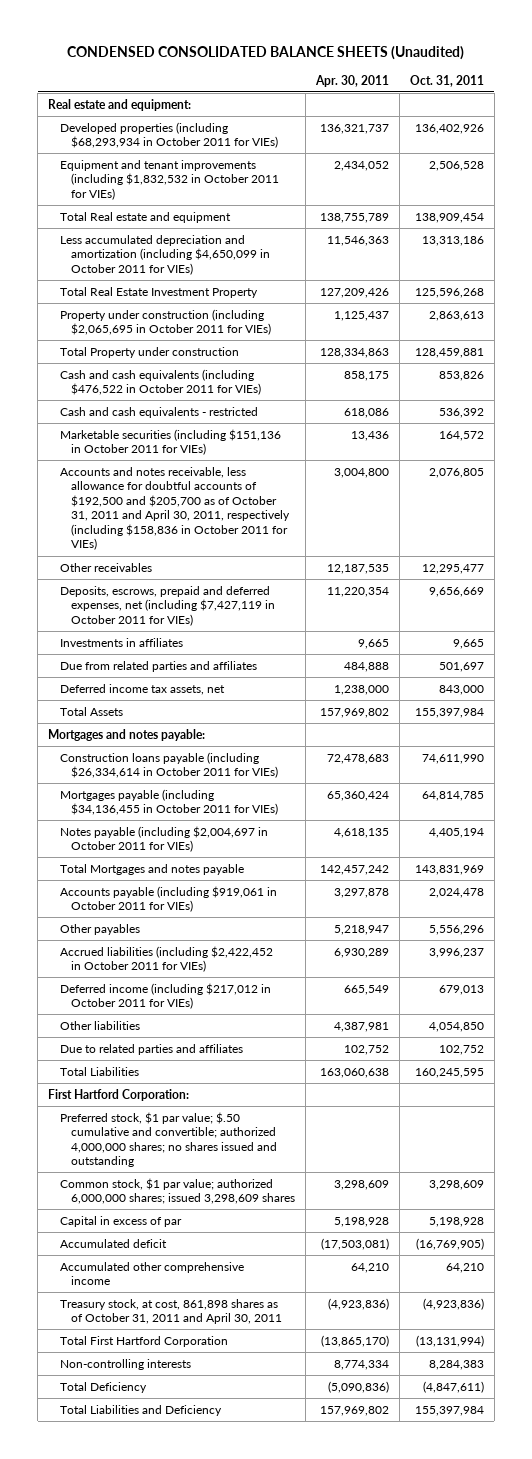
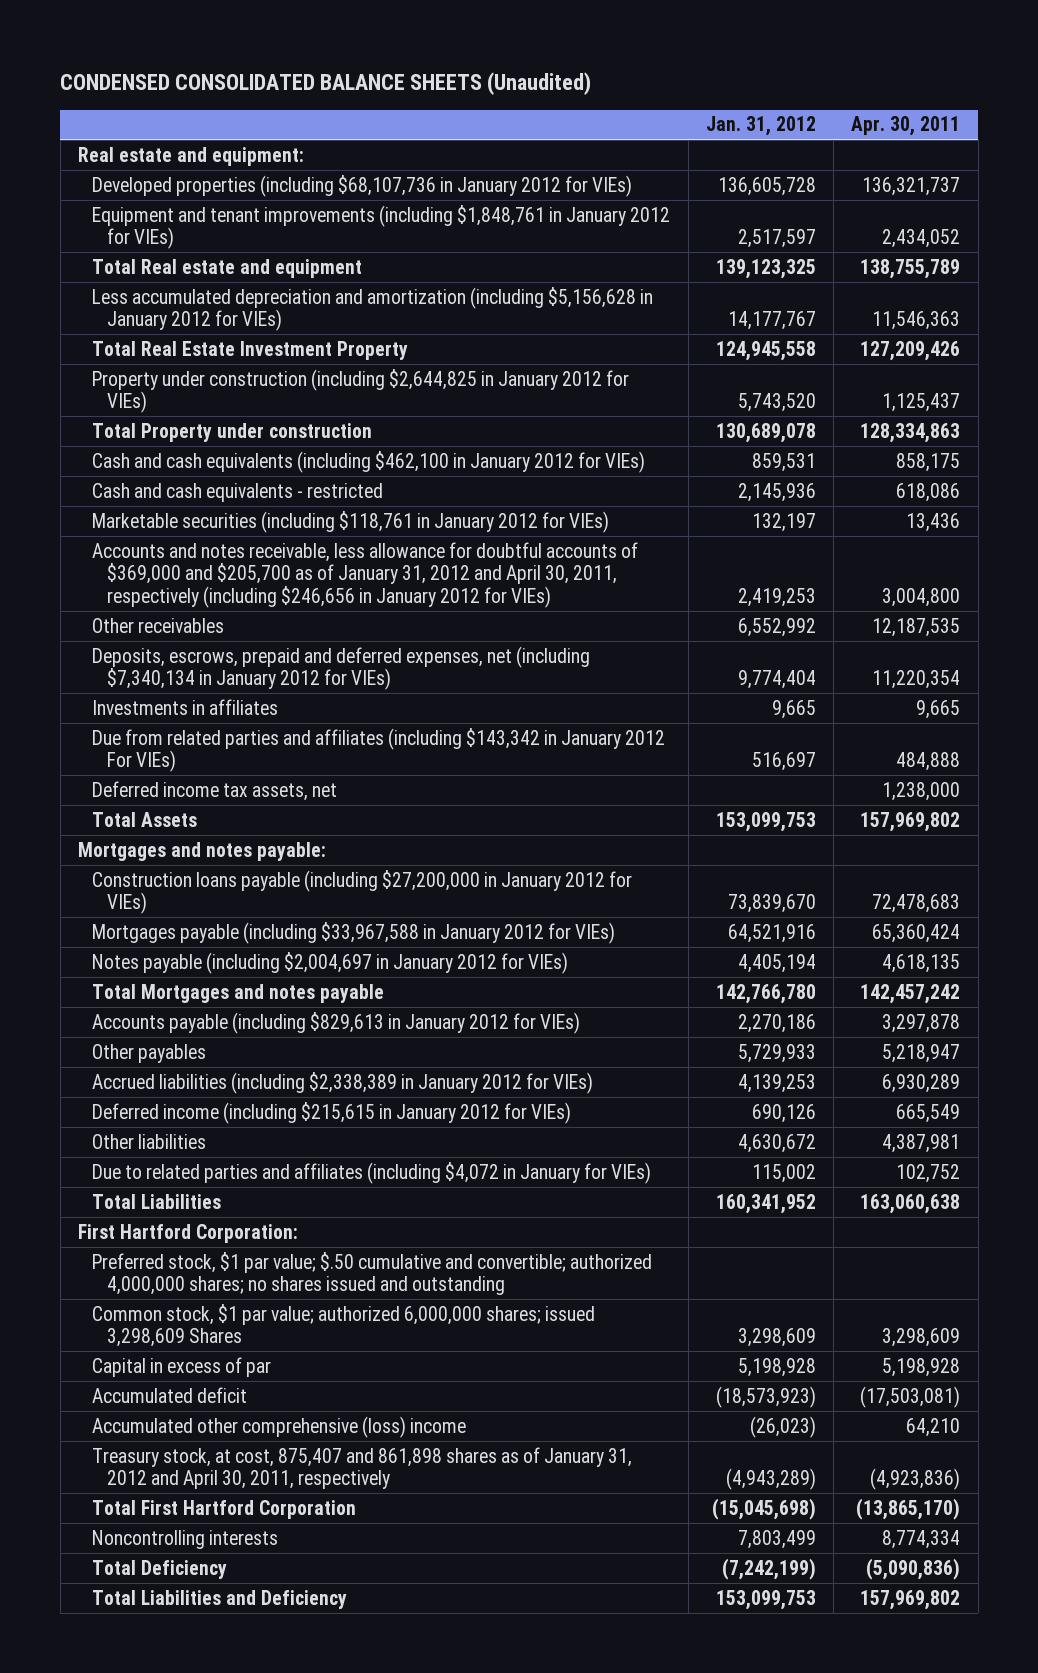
[409,74,484,87] Oct. 31, 2011 -> none
none -> [705,116,816,137] Jan. 31, 2012
[59,121,279,149] Developed properties (including $68,293,934 in October 2011 for VIEs) -> [92,174,633,197] Developed properties (including $68,107,736 in January 2012 for VIEs)
[59,159,280,200] Equipment and tenant improvements (including $1,832,532 in October 2011 for VIEs) -> [92,204,671,250] Equipment and tenant improvements (including $1,848,761 in January 2012 for VIEs)
[59,234,271,275] Less accumulated depreciation and amortization (including $4,650,099 in October 2011 for VIEs) -> [92,286,654,332] Less accumulated depreciation and amortization (including $5,156,628 in January 2012 for VIEs)
[59,308,272,336] Property under construction (including $2,065,695 in October 2011 for VIEs) -> [92,368,630,414] Property under construction (including $2,644,825 in January 2012 for VIEs)
[59,368,262,396] Cash and cash equivalents (including $476,522 in October 2011 for VIEs) -> [92,450,646,473] Cash and cash equivalents (including $462,100 in January 2012 for VIEs)
[59,428,281,456] Marketable securities (including $151,136 in October 2011 for VIEs) -> [92,510,610,533] Marketable securities (including $118,761 in January 2012 for VIEs)
[59,466,291,551] Accounts and notes receivable, less allowance for doubtful accounts of $192,500 and $205,700 as of October 31, 2011 and April 30, 2011, respectively (including $158,836 in October 2011 for VIEs) -> [92,541,639,609] Accounts and notes receivable, less allowance for doubtful accounts of $369,000 and $205,700 as of January 31, 2012 and April 30, 2011, respectively (including $246,656 in January 2012 for VIEs)
[59,585,276,626] Deposits, escrows, prepaid and deferred expenses, net (including $7,427,119 in October 2011 for VIEs) -> [92,645,591,691] Deposits, escrows, prepaid and deferred expenses, net (including $7,340,134 in January 2012 for VIEs)
[59,660,257,672] Due from related parties and affiliates -> [92,727,666,773] Due from related parties and affiliates (including $143,342 in January 2012 For VIEs)
[59,751,279,779] Construction loans payable (including $26,334,614 in October 2011 for VIEs) -> [92,869,633,915] Construction loans payable (including $27,200,000 in January 2012 for VIEs)
[59,788,279,816] Mortgages payable (including $34,136,455 in October 2011 for VIEs) -> [92,921,616,944] Mortgages payable (including $33,967,588 in January 2012 for VIEs)
[59,825,268,853] Notes payable (including $2,004,697 in October 2011 for VIEs) -> [92,951,569,974] Notes payable (including $2,004,697 in January 2012 for VIEs)
[59,885,277,913] Accounts payable (including $919,061 in October 2011 for VIEs) -> [92,1011,581,1034] Accounts payable (including $829,613 in January 2012 for VIEs)
[59,945,273,973] Accrued liabilities (including $2,422,452 in October 2011 for VIEs) -> [92,1071,594,1094] Accrued liabilities (including $2,338,389 in January 2012 for VIEs)
[59,982,271,1010] Deferred income (including $217,012 in October 2011 for VIEs) -> [92,1101,572,1124] Deferred income (including $215,615 in January 2012 for VIEs)
[59,1043,243,1055] Due to related parties and affiliates -> [92,1161,652,1184] Due to related parties and affiliates (including $4,072 in January for VIEs)
[59,1177,296,1205] Common stock, $1 par value; authorized 6,000,000 shares; issued 3,298,609 shares -> [92,1303,596,1348] Common stock, $1 par value; authorized 6,000,000 shares; issued 3,298,609 Shares
[59,1261,244,1286] Accumulated other comprehensive income -> [92,1415,467,1438] Accumulated other comprehensive (loss) income
[59,1298,283,1325] Treasury stock, at cost, 861,898 shares as of October 31, 2011 and April 30, 2011 -> [92,1446,633,1490] Treasury stock, at cost, 875,407 and 861,898 shares as of January 31, 2012 and April 30, 2011, respectively
[59,1358,191,1370] Non-controlling interests -> [92,1529,279,1549] Noncontrolling interests

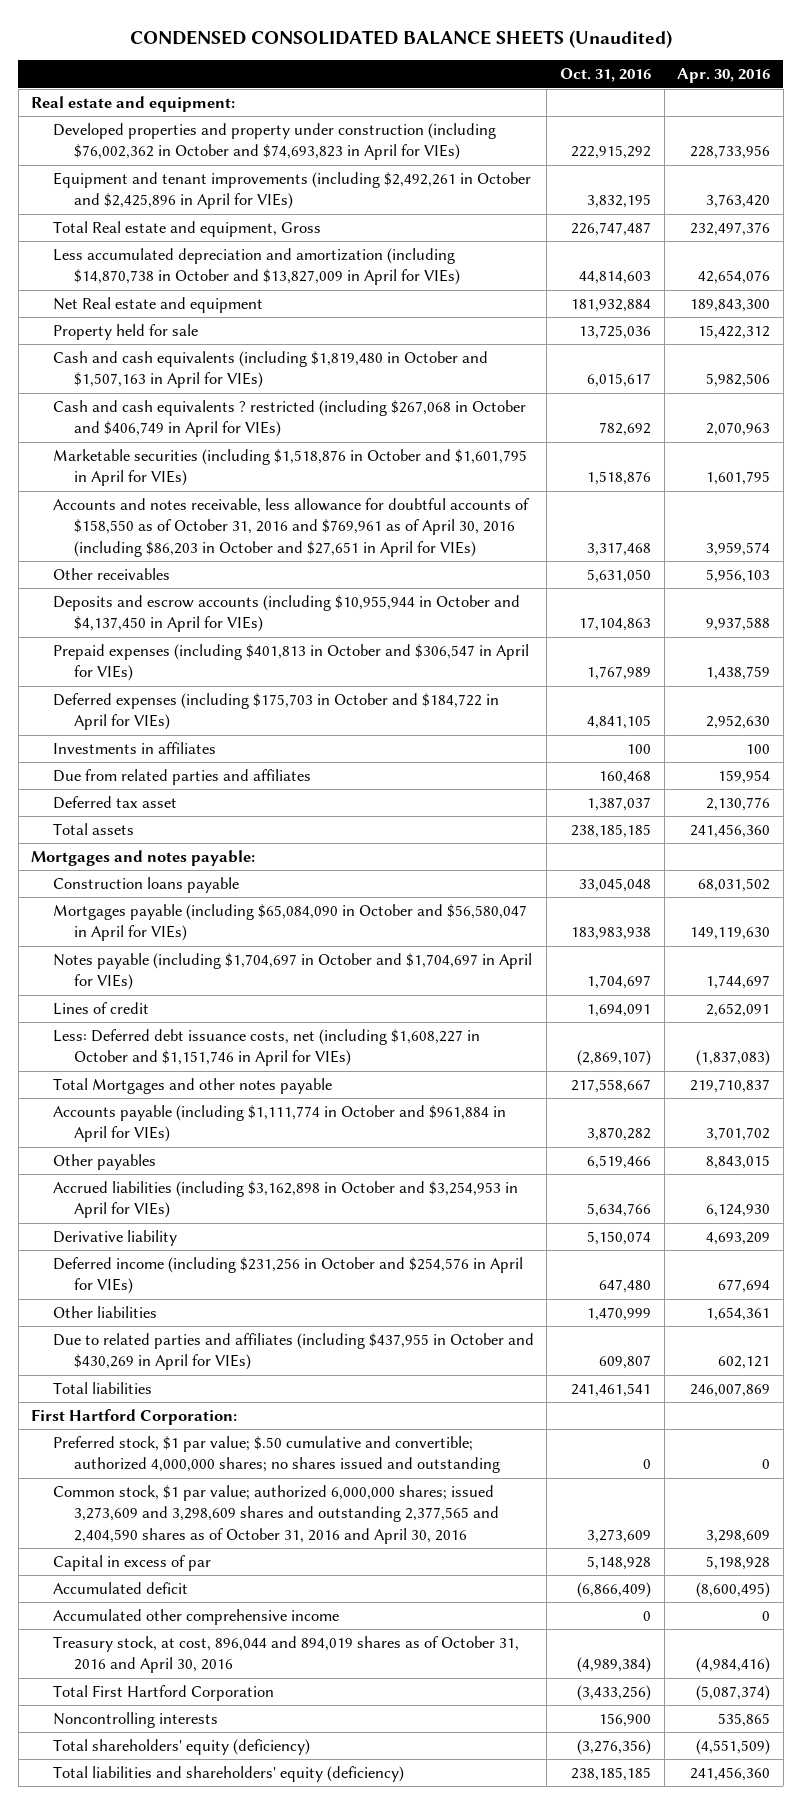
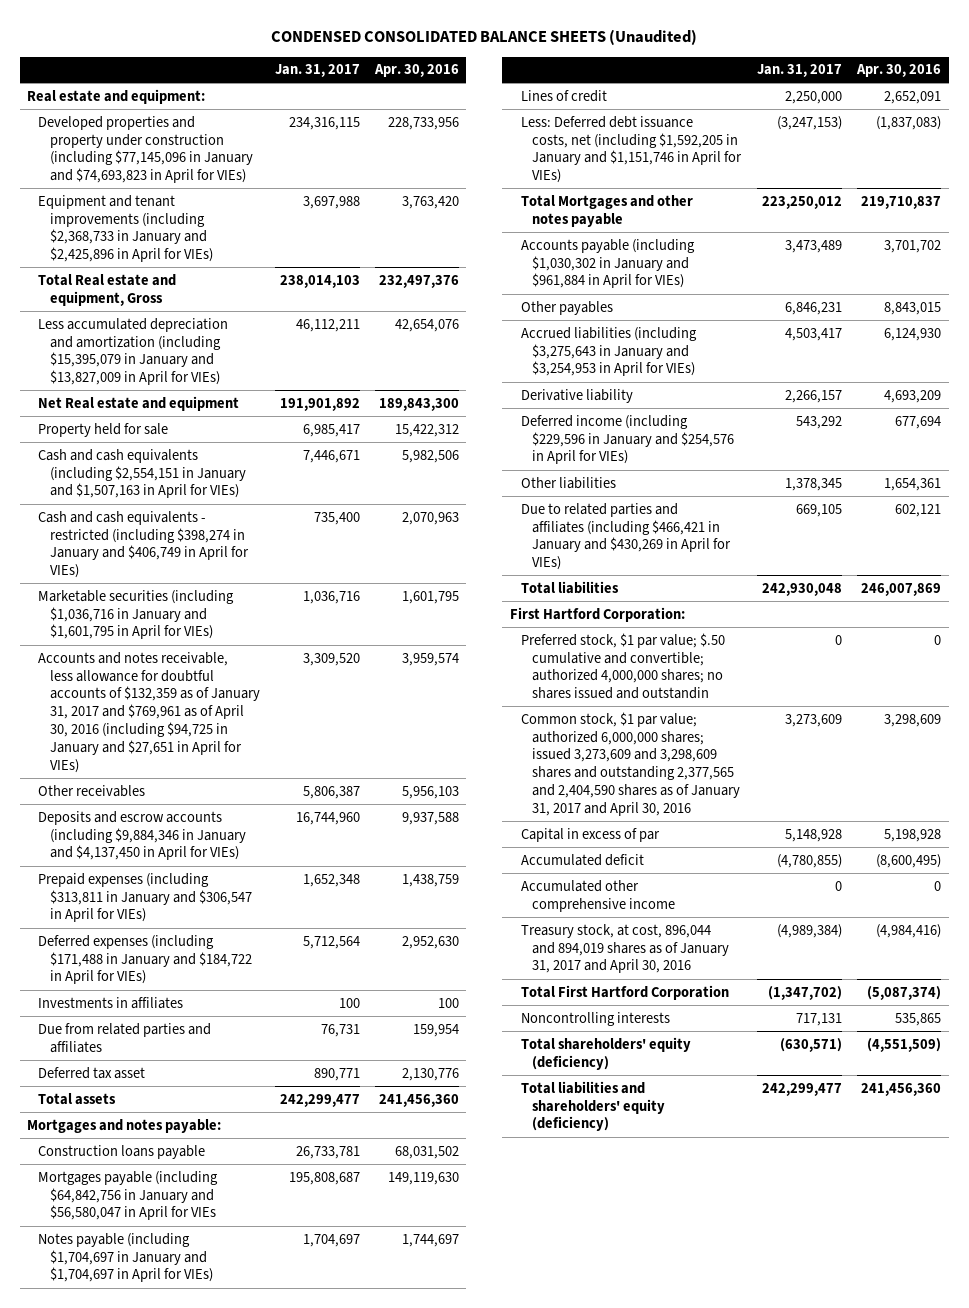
[559,68,651,83] Oct. 31, 2016 -> none
none -> [274,64,360,78] Jan. 31, 2017
[52,123,496,161] Developed properties and property under construction (including $76,002,362 in October and $74,693,823 in April for VIEs) -> [38,115,253,184] Developed properties and property under construction (including $77,145,096 in January and $74,693,823 in April for VIEs)
[52,172,531,210] Equipment and tenant improvements (including $2,492,261 in October and $2,425,896 in April for VIEs) -> [38,194,213,263] Equipment and tenant improvements (including $2,368,733 in January and $2,425,896 in April for VIEs)
[52,248,461,286] Less accumulated depreciation and amortization (including $14,870,738 in October and $13,827,009 in April for VIEs) -> [38,317,229,386] Less accumulated depreciation and amortization (including $15,395,079 in January and $13,827,009 in April for VIEs)
[52,351,488,389] Cash and cash equivalents (including $1,819,480 in October and $1,507,163 in April for VIEs) -> [38,448,246,499] Cash and cash equivalents (including $2,554,151 in January and $1,507,163 in April for VIEs)
[52,400,526,438] Cash and cash equivalents ? restricted (including $267,068 in October and $406,749 in April for VIEs) -> [38,510,249,579] Cash and cash equivalents - restricted (including $398,274 in January and $406,749 in April for VIEs)
[52,449,527,487] Marketable securities (including $1,518,876 in October and $1,601,795 in April for VIEs) -> [38,589,235,640] Marketable securities (including $1,036,716 in January and $1,601,795 in April for VIEs)
[52,498,529,557] Accounts and notes receivable, less allowance for doubtful accounts of $158,550 as of October 31, 2016 and $769,961 as of April 30, 2016 (including $86,203 in October and $27,651 in April for VIEs) -> [38,651,260,773] Accounts and notes receivable, less allowance for doubtful accounts of $132,359 as of January 31, 2017 and $769,961 as of April 30, 2016 (including $94,725 in January and $27,651 in April for VIEs)
[52,595,520,633] Deposits and escrow accounts (including $10,955,944 in October and $4,137,450 in April for VIEs) -> [38,810,246,861] Deposits and escrow accounts (including $9,884,346 in January and $4,137,450 in April for VIEs)
[52,644,529,682] Prepaid expenses (including $401,813 in October and $306,547 in April for VIEs) -> [38,872,252,923] Prepaid expenses (including $313,811 in January and $306,547 in April for VIEs)
[52,693,499,731] Deferred expenses (including $175,703 in October and $184,722 in April for VIEs) -> [38,934,252,985] Deferred expenses (including $171,488 in January and $184,722 in April for VIEs)
[52,904,527,942] Mortgages payable (including $65,084,090 in October and $56,580,047 in April for VIEs) -> [38,1170,219,1221] Mortgages payable (including $64,842,756 in January and $56,580,047 in April for VIEs
[52,953,532,991] Notes payable (including $1,704,697 in October and $1,704,697 in April for VIEs) -> [38,1232,213,1283] Notes payable (including $1,704,697 in January and $1,704,697 in April for VIEs)
[52,1029,480,1067] Less: Deferred debt issuance costs, net (including $1,608,227 in October and $1,151,746 in April for VIEs) -> [521,115,743,184] Less: Deferred debt issuance costs, net (including $1,592,205 in January and $1,151,746 in April for VIEs)
[52,1105,506,1143] Accounts payable (including $1,111,774 in October and $961,884 in April for VIEs) -> [521,238,696,289] Accounts payable (including $1,030,302 in January and $961,884 in April for VIEs)
[52,1181,518,1219] Accrued liabilities (including $3,162,898 in October and $3,254,953 in April for VIEs) -> [521,326,698,377] Accrued liabilities (including $3,275,643 in January and $3,254,953 in April for VIEs)
[52,1257,523,1295] Deferred income (including $231,256 in October and $254,576 in April for VIEs) -> [521,414,735,465] Deferred income (including $229,596 in January and $254,576 in April for VIEs)
[52,1333,534,1371] Due to related parties and affiliates (including $437,955 in October and $430,269 in April for VIEs) -> [521,502,732,571] Due to related parties and affiliates (including $466,421 in January and $430,269 in April for VIEs)
[52,1436,501,1474] Preferred stock, $1 par value; $.50 cumulative and convertible; authorized 4,000,000 shares; no shares issued and outstanding -> [521,632,726,700] Preferred stock, $1 par value; $.50 cumulative and convertible; authorized 4,000,000 shares; no shares issued and outstandin
[52,1485,500,1544] Common stock, $1 par value; authorized 6,000,000 shares; issued 3,273,609 and 3,298,609 shares and outstanding 2,377,565 and 2,404,590 shares as of October 31, 2016 and April 30, 2016 -> [521,711,741,816] Common stock, $1 par value; authorized 6,000,000 shares; issued 3,273,609 and 3,298,609 shares and outstanding 2,377,565 and 2,404,590 shares as of January 31, 2017 and April 30, 2016
[52,1636,519,1674] Treasury stock, at cost, 896,044 and 894,019 shares as of October 31, 2016 and April 30, 2016 -> [521,923,730,974] Treasury stock, at cost, 896,044 and 894,019 shares as of January 31, 2017 and April 30, 2016

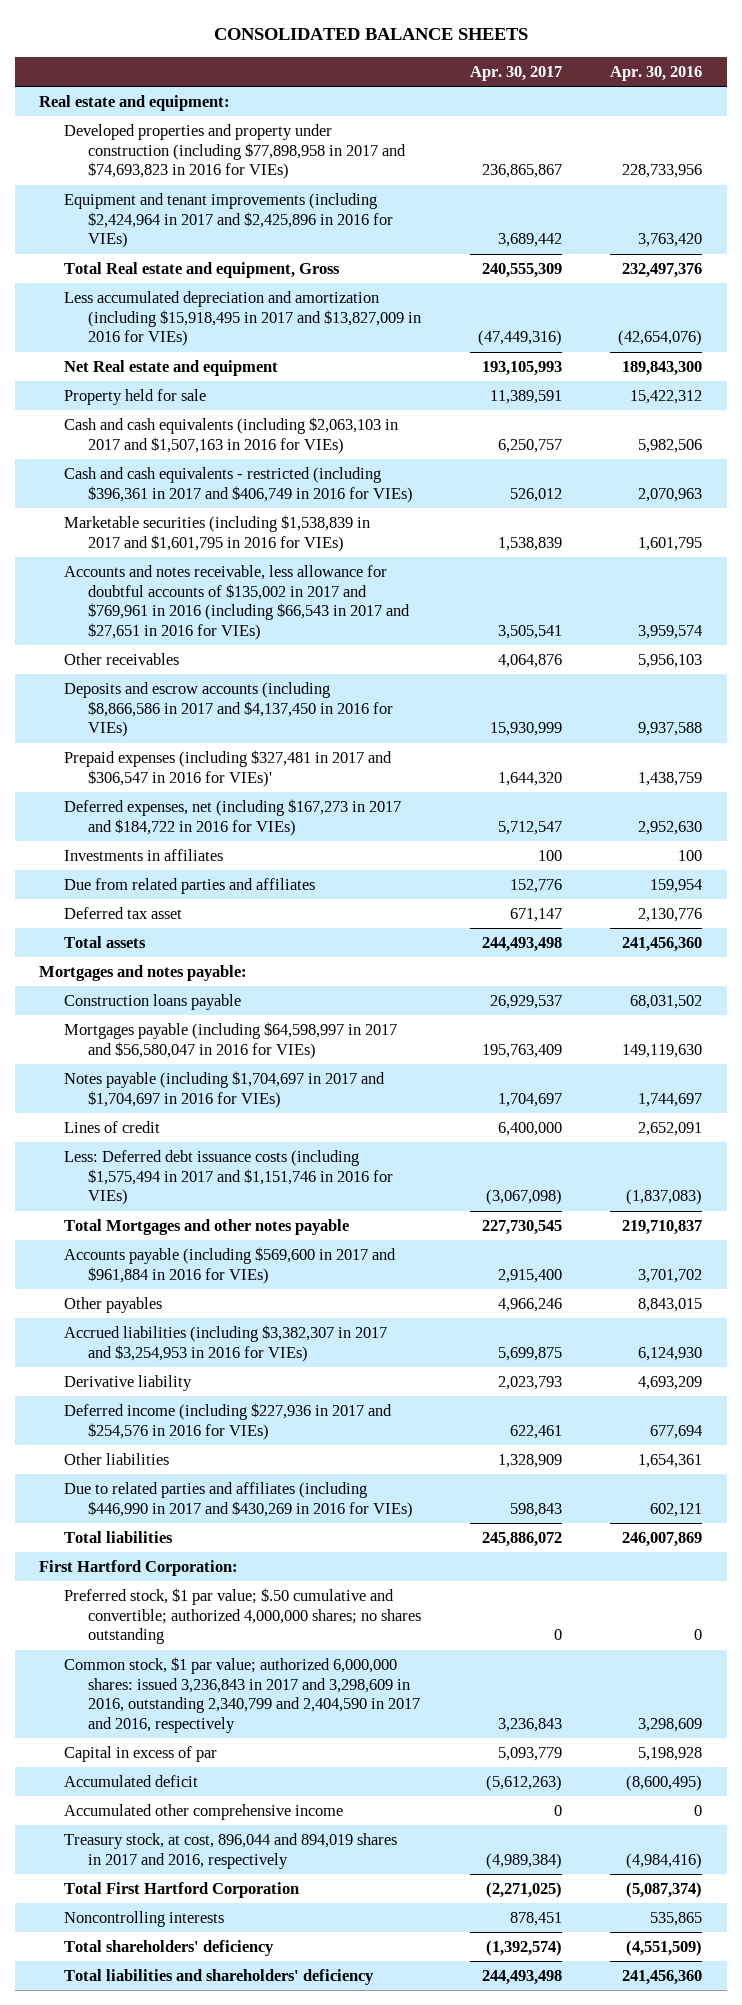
[271,29,698,46] CONDENSED CONSOLIDATED BALANCE SHEETS (Unaudited) -> [213,28,528,41] CONSOLIDATED BALANCE SHEETS
[274,64,360,78] Jan. 31, 2017 -> none
none -> [469,65,562,81] Apr. 30, 2017
[38,115,253,184] Developed properties and property under construction (including $77,145,096 in January and $74,693,823 in April for VIEs) -> [63,124,407,180] Developed properties and property under construction (including $77,898,958 in 2017 and $74,693,823 in 2016 for VIEs)
[38,194,213,263] Equipment and tenant improvements (including $2,368,733 in January and $2,425,896 in April for VIEs) -> [63,193,394,249] Equipment and tenant improvements (including $2,424,964 in 2017 and $2,425,896 in 2016 for VIEs)
[38,317,229,386] Less accumulated depreciation and amortization (including $15,395,079 in January and $13,827,009 in April for VIEs) -> [63,291,422,347] Less accumulated depreciation and amortization (including $15,918,495 in 2017 and $13,827,009 in 2016 for VIEs)
[394,318,459,332] 42,654,076 -> [618,330,703,347] (42,654,076)
[38,448,246,499] Cash and cash equivalents (including $2,554,151 in January and $1,507,163 in April for VIEs) -> [63,417,398,454] Cash and cash equivalents (including $2,063,103 in 2017 and $1,507,163 in 2016 for VIEs)
[38,510,249,579] Cash and cash equivalents - restricted (including $398,274 in January and $406,749 in April for VIEs) -> [63,467,414,503] Cash and cash equivalents - restricted (including $396,361 in 2017 and $406,749 in 2016 for VIEs)
[38,589,235,640] Marketable securities (including $1,036,716 in January and $1,601,795 in April for VIEs) -> [63,515,370,552] Marketable securities (including $1,538,839 in 2017 and $1,601,795 in 2016 for VIEs)
[38,651,260,773] Accounts and notes receivable, less allowance for doubtful accounts of $132,359 as of January 31, 2017 and $769,961 as of April 30, 2016 (including $94,725 in January and $27,651 in April for VIEs) -> [63,565,411,640] Accounts and notes receivable, less allowance for doubtful accounts of $135,002 in 2017 and $769,961 in 2016 (including $66,543 in 2017 and $27,651 in 2016 for VIEs)
[38,810,246,861] Deposits and escrow accounts (including $9,884,346 in January and $4,137,450 in April for VIEs) -> [63,682,394,738] Deposits and escrow accounts (including $8,866,586 in 2017 and $4,137,450 in 2016 for VIEs)
[38,872,252,923] Prepaid expenses (including $313,811 in January and $306,547 in April for VIEs) -> [63,750,392,787] Prepaid expenses (including $327,481 in 2017 and $306,547 in 2016 for VIEs)'
[38,934,252,985] Deferred expenses (including $171,488 in January and $184,722 in April for VIEs) -> [63,799,401,836] Deferred expenses, net (including $167,273 in 2017 and $184,722 in 2016 for VIEs)
[38,1170,219,1221] Mortgages payable (including $64,842,756 in January and $56,580,047 in April for VIEs -> [63,1022,397,1059] Mortgages payable (including $64,598,997 in 2017 and $56,580,047 in 2016 for VIEs)
[38,1232,213,1283] Notes payable (including $1,704,697 in January and $1,704,697 in April for VIEs) -> [63,1071,385,1108] Notes payable (including $1,704,697 in 2017 and $1,704,697 in 2016 for VIEs)
[521,115,743,184] Less: Deferred debt issuance costs, net (including $1,592,205 in January and $1,151,746 in April for VIEs) -> [63,1150,394,1206] Less: Deferred debt issuance costs (including $1,575,494 in 2017 and $1,151,746 in 2016 for VIEs)
[521,238,696,289] Accounts payable (including $1,030,302 in January and $961,884 in April for VIEs) -> [63,1247,396,1284] Accounts payable (including $569,600 in 2017 and $961,884 in 2016 for VIEs)
[521,326,698,377] Accrued liabilities (including $3,275,643 in January and $3,254,953 in April for VIEs) -> [63,1325,387,1362] Accrued liabilities (including $3,382,307 in 2017 and $3,254,953 in 2016 for VIEs)
[521,414,735,465] Deferred income (including $229,596 in January and $254,576 in April for VIEs) -> [63,1403,392,1440] Deferred income (including $227,936 in 2017 and $254,576 in 2016 for VIEs)
[521,502,732,571] Due to related parties and affiliates (including $466,421 in January and $430,269 in April for VIEs) -> [63,1482,414,1518] Due to related parties and affiliates (including $446,990 in 2017 and $430,269 in 2016 for VIEs)
[521,632,726,700] Preferred stock, $1 par value; $.50 cumulative and convertible; authorized 4,000,000 shares; no shares issued and outstandin -> [63,1588,422,1645] Preferred stock, $1 par value; $.50 cumulative and convertible; authorized 4,000,000 shares; no shares outstanding
[521,711,741,816] Common stock, $1 par value; authorized 6,000,000 shares; issued 3,273,609 and 3,298,609 shares and outstanding 2,377,565 and 2,404,590 shares as of January 31, 2017 and April 30, 2016 -> [63,1657,421,1733] Common stock, $1 par value; authorized 6,000,000 shares: issued 3,236,843 in 2017 and 3,298,609 in 2016, outstanding 2,340,799 and 2,404,590 in 2017 and 2016, respectively
[521,923,730,974] Treasury stock, at cost, 896,044 and 894,019 shares as of January 31, 2017 and April 30, 2016 -> [63,1833,397,1869] Treasury stock, at cost, 896,044 and 894,019 shares in 2017 and 2016, respectively
[521,1036,692,1070] Total shareholders' equity (deficiency) -> [63,1940,274,1957] Total shareholders' deficiency
[521,1080,666,1132] Total liabilities and shareholders' equity (deficiency) -> [63,1969,374,1986] Total liabilities and shareholders' deficiency

